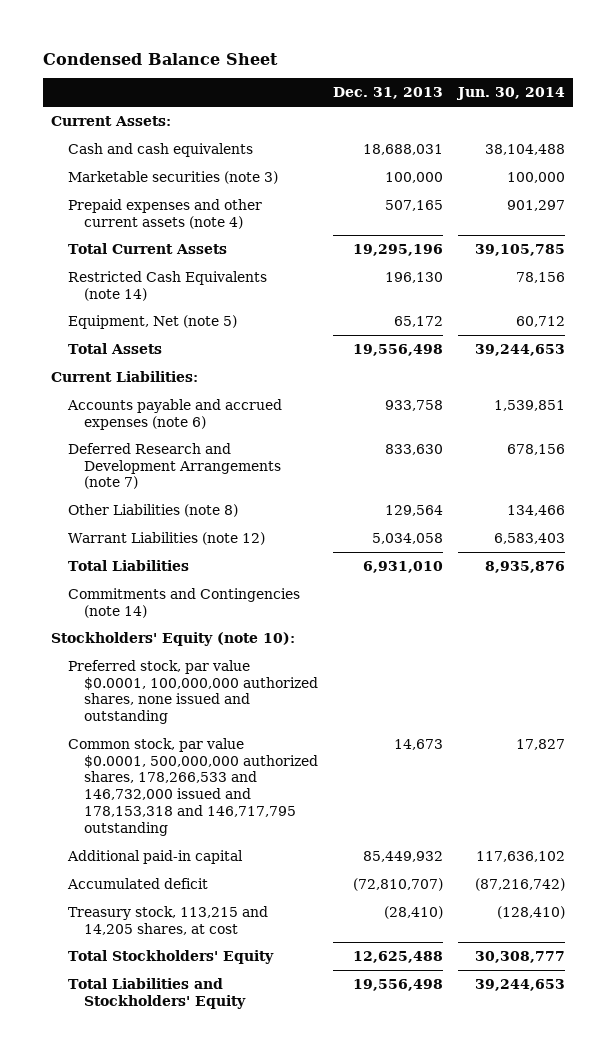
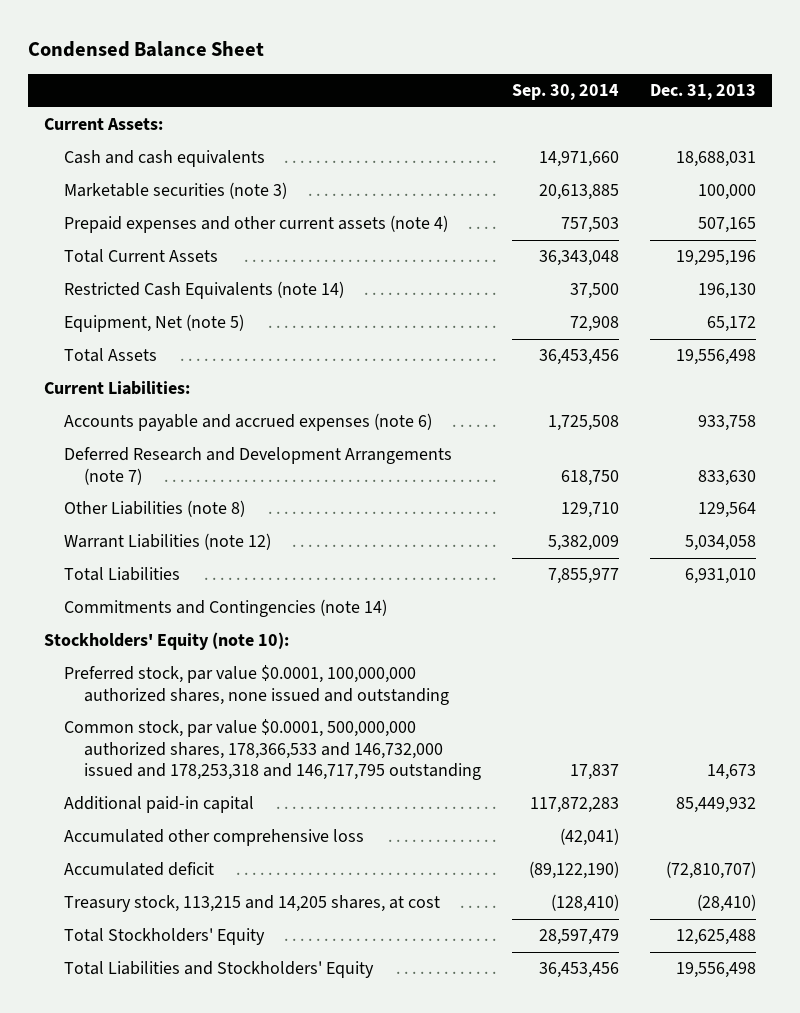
[456,87,566,101] Jun. 30, 2014 -> none
none -> [512,84,620,101] Sep. 30, 2014
[67,737,319,836] Common stock, par value $0.0001, 500,000,000 authorized shares, 178,266,533 and 146,732,000 issued and 178,153,318 and 146,717,795 outstanding -> [63,719,481,781] Common stock, par value $0.0001, 500,000,000 authorized shares, 178,366,533 and 146,732,000 issued and 178,253,318 and 146,717,795 outstanding
none -> [63,829,364,847] Accumulated other comprehensive loss

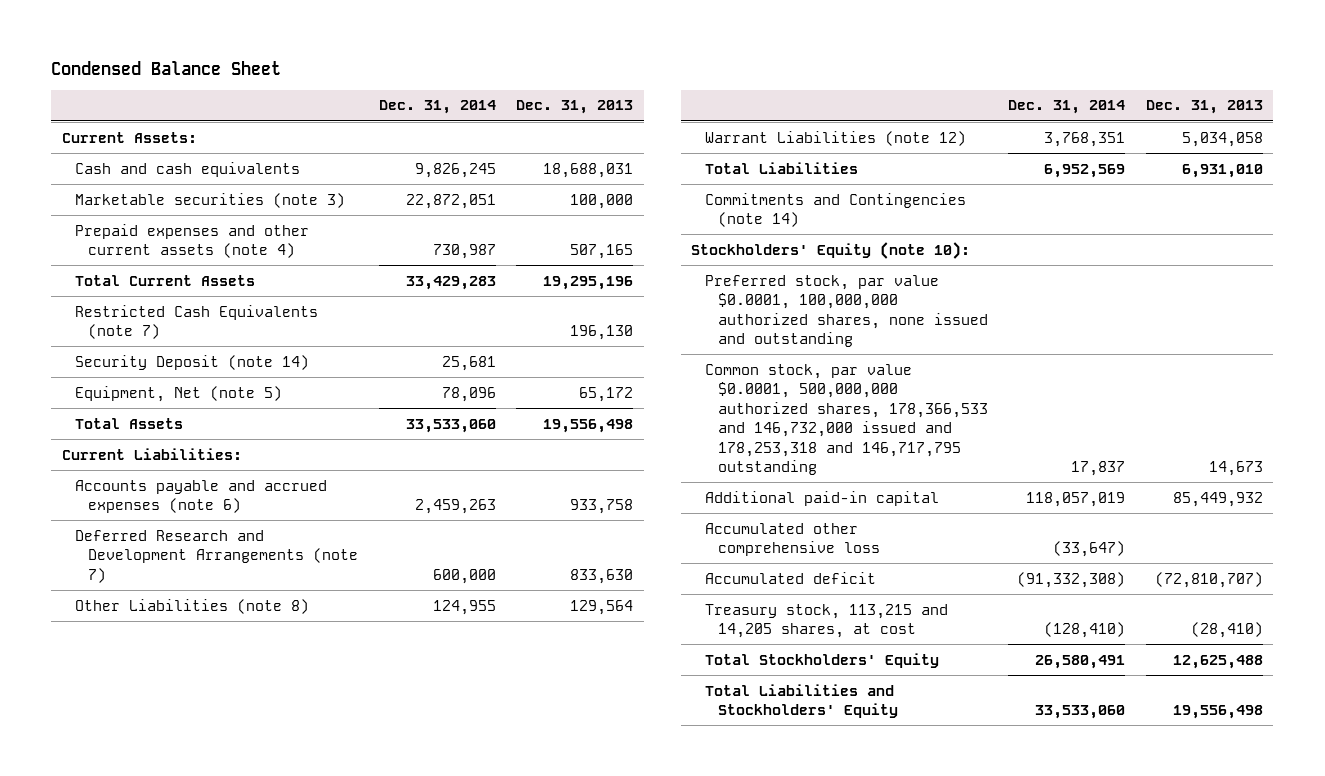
[512,84,620,101] Sep. 30, 2014 -> none
none -> [378,100,496,115] Dec. 31, 2014
[63,281,344,300] Restricted Cash Equivalents (note 14) -> [74,304,318,340] Restricted Cash Equivalents (note 7)
none -> [74,354,309,370] Security Deposit (note 14)

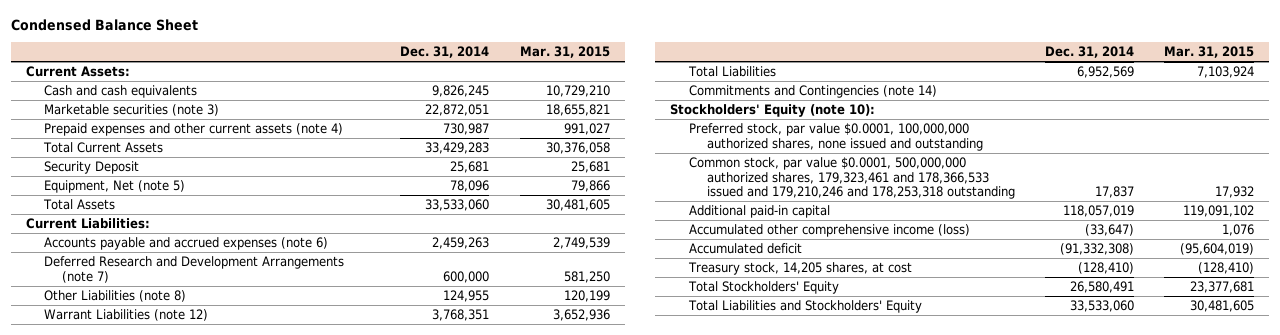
[516,100,634,115] Dec. 31, 2013 -> none
none -> [519,46,610,59] Mar. 31, 2015
[74,304,318,340] Restricted Cash Equivalents (note 7) -> none
[74,354,309,370] Security Deposit (note 14) -> [43,160,139,174] Security Deposit
[704,363,988,476] Common stock, par value $0.0001, 500,000,000 authorized shares, 178,366,533 and 146,732,000 issued and 178,253,318 and 146,717,795 outstanding -> [688,156,1015,200] Common stock, par value $0.0001, 500,000,000 authorized shares, 179,323,461 and 178,366,533 issued and 179,210,246 and 178,253,318 outstanding
[704,522,880,557] Accumulated other comprehensive loss -> [688,223,970,237] Accumulated other comprehensive income (loss)
[704,603,948,639] Treasury stock, 113,215 and 14,205 shares, at cost -> [687,261,912,275] Treasury stock, 14,205 shares, at cost

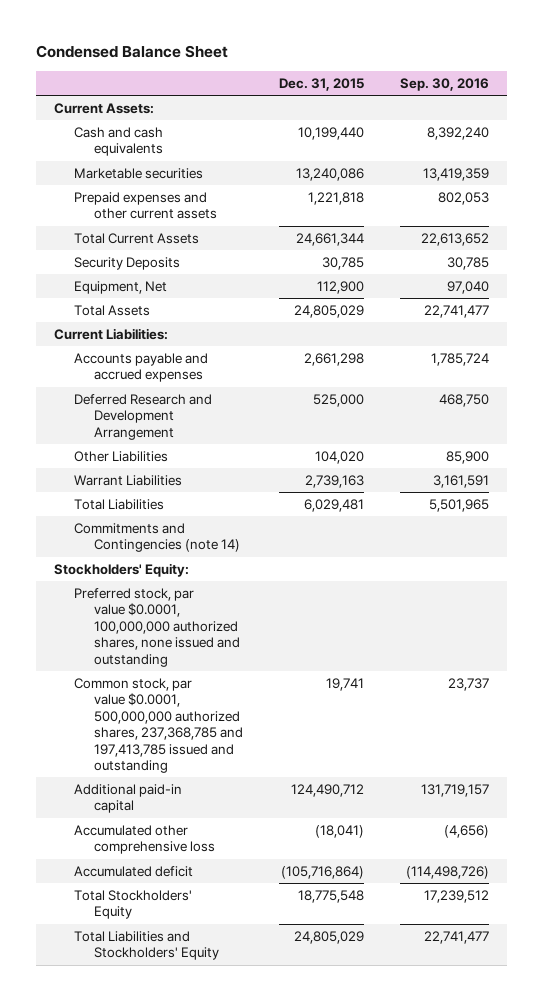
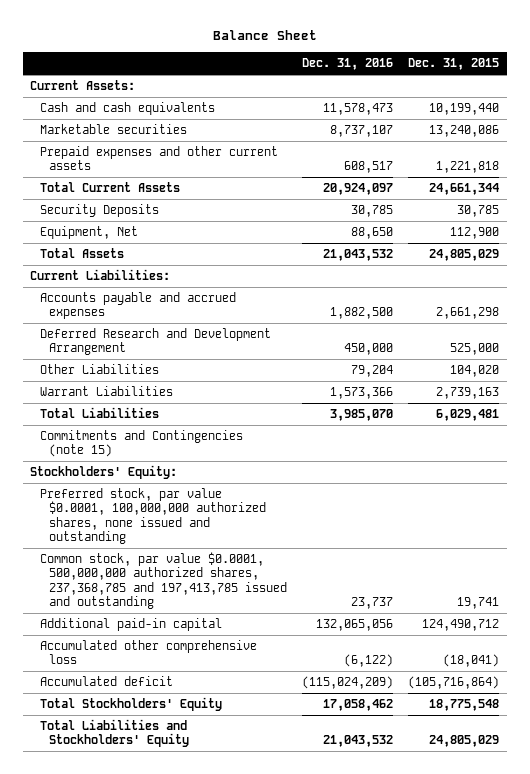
[36,45,229,59] Condensed Balance Sheet -> [212,30,317,41] Balance Sheet
[399,78,489,92] Sep. 30, 2016 -> none
none -> [302,58,394,71] Dec. 31, 2016
[74,523,241,553] Commitments and Contingencies (note 14) -> [39,430,243,458] Commitments and Contingencies (note 15)

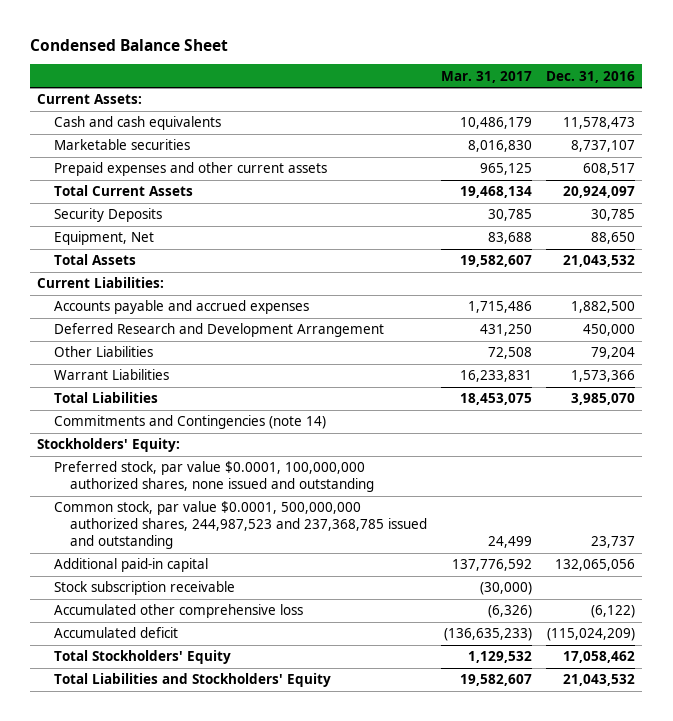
[212,30,317,41] Balance Sheet -> [30,38,229,51] Condensed Balance Sheet
[408,58,500,71] Dec. 31, 2015 -> none
none -> [441,70,533,83] Mar. 31, 2017
[39,430,243,458] Commitments and Contingencies (note 15) -> [53,415,326,430] Commitments and Contingencies (note 14)
[39,552,288,610] Common stock, par value $0.0001, 500,000,000 authorized shares, 237,368,785 and 197,413,785 issued and outstanding -> [53,501,427,550] Common stock, par value $0.0001, 500,000,000 authorized shares, 244,987,523 and 237,368,785 issued and outstanding
none -> [53,581,235,596] Stock subscription receivable

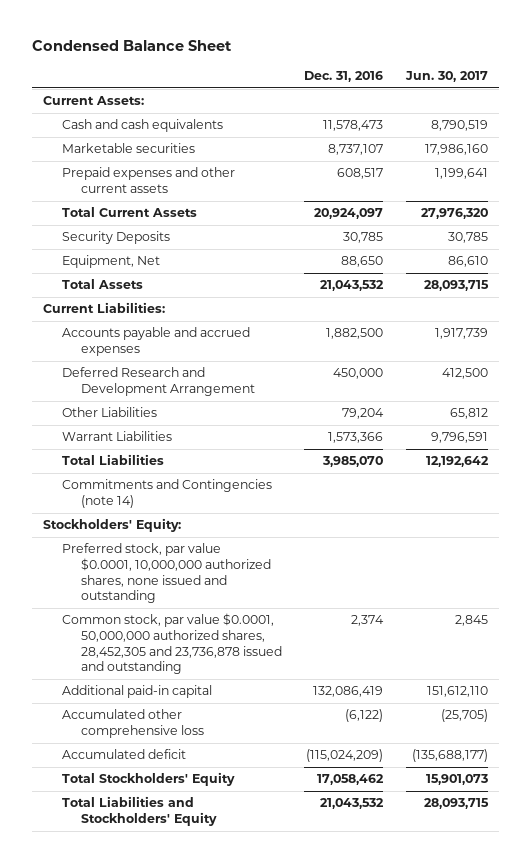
[441,70,533,83] Mar. 31, 2017 -> none
none -> [404,70,488,82] Jun. 30, 2017
[53,581,235,596] Stock subscription receivable -> none
[53,461,374,493] Preferred stock, par value $0.0001, 100,000,000 authorized shares, none issued and outstanding -> [61,543,272,604] Preferred stock, par value $0.0001, 10,000,000 authorized shares, none issued and outstanding
[53,501,427,550] Common stock, par value $0.0001, 500,000,000 authorized shares, 244,987,523 and 237,368,785 issued and outstanding -> [61,613,283,675] Common stock, par value $0.0001, 50,000,000 authorized shares, 28,452,305 and 23,736,878 issued and outstanding
[591,536,636,549] 23,737 -> [351,615,385,627] 2,374
[555,559,636,572] 132,065,056 -> [313,686,384,698] 132,086,419

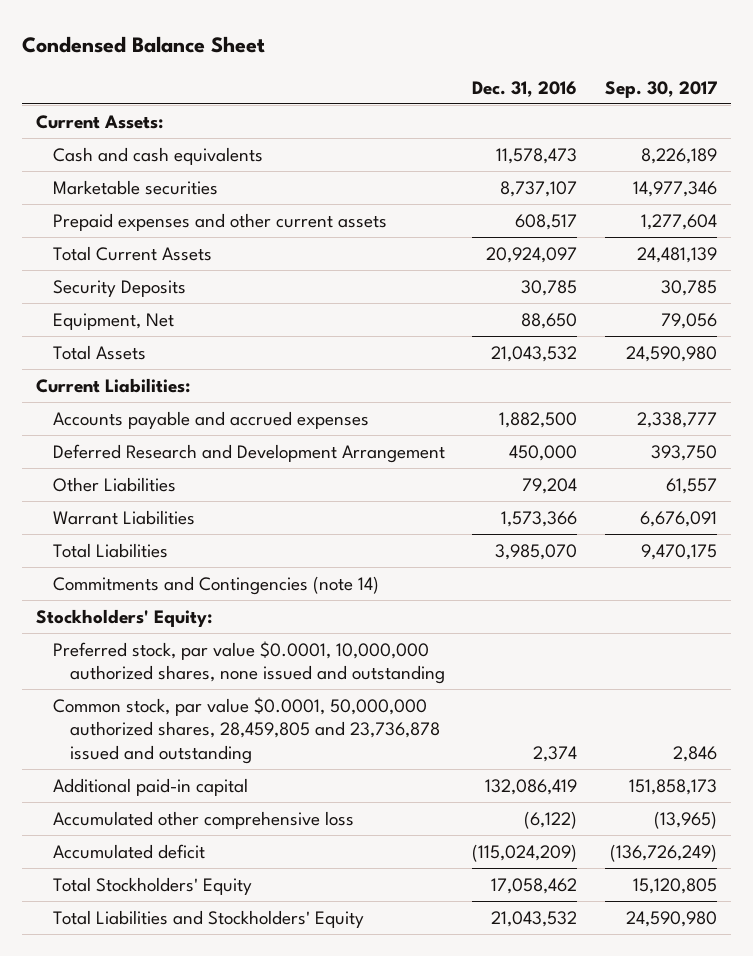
[404,70,488,82] Jun. 30, 2017 -> none
none -> [604,80,717,98] Sep. 30, 2017
[61,613,283,675] Common stock, par value $0.0001, 50,000,000 authorized shares, 28,452,305 and 23,736,878 issued and outstanding -> [52,696,440,764] Common stock, par value $0.0001, 50,000,000 authorized shares, 28,459,805 and 23,736,878 issued and outstanding

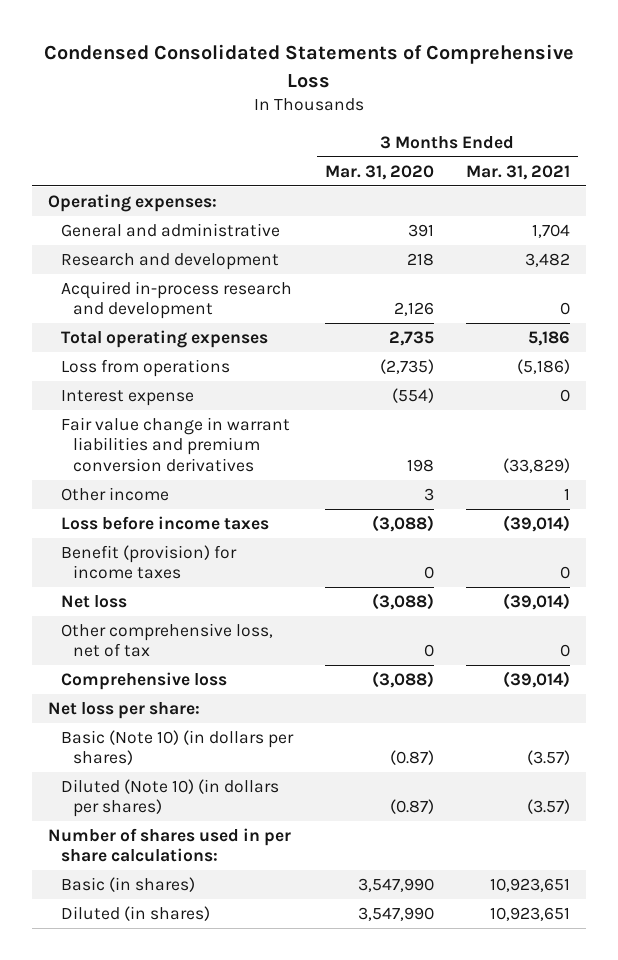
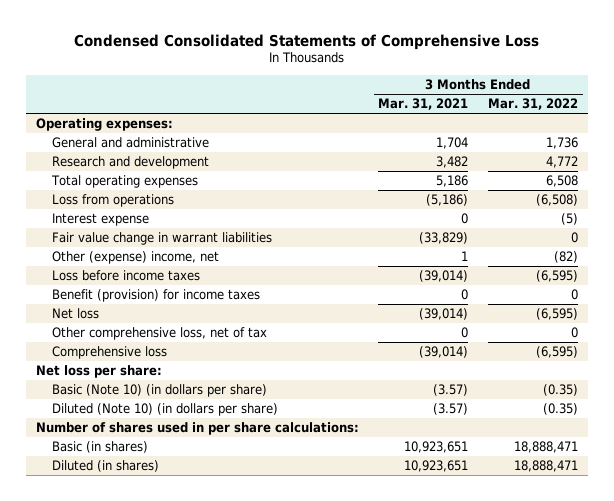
[324,164,434,180] Mar. 31, 2020 -> none
none -> [487,98,578,111] Mar. 31, 2022
[60,281,292,320] Acquired in-process research and development -> none
[60,417,290,472] Fair value change in warrant liabilities and premium conversion derivatives -> [51,232,272,246] Fair value change in warrant liabilities
[60,487,169,502] Other income -> [51,251,219,265] Other (expense) income, net
[60,730,294,766] Basic (Note 10) (in dollars per shares) -> [51,384,267,398] Basic (Note 10) (in dollars per share)
[60,779,279,818] Diluted (Note 10) (in dollars per shares) -> [51,403,278,417] Diluted (Note 10) (in dollars per share)

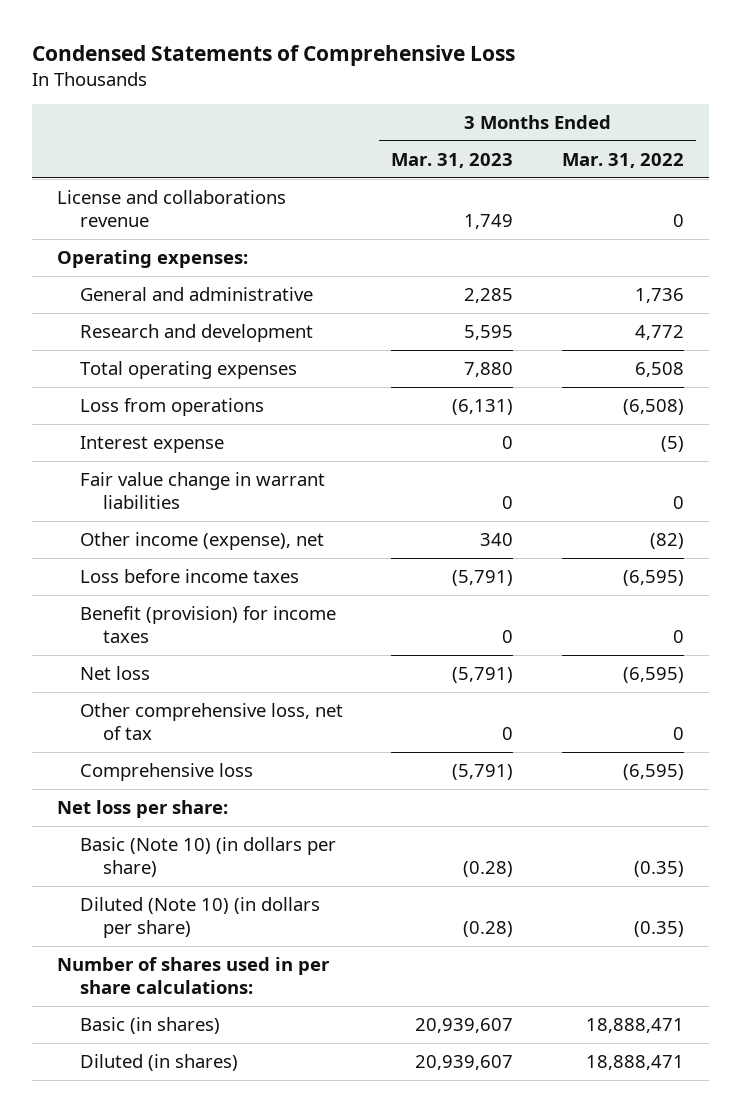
[73,33,539,50] Condensed Consolidated Statements of Comprehensive Loss -> [32,44,516,66] Condensed Statements of Comprehensive Loss
[378,98,469,111] Mar. 31, 2021 -> none
none -> [391,153,514,169] Mar. 31, 2023
none -> [56,190,286,227] License and collaborations revenue
[51,251,219,265] Other (expense) income, net -> [79,532,324,551] Other income (expense), net

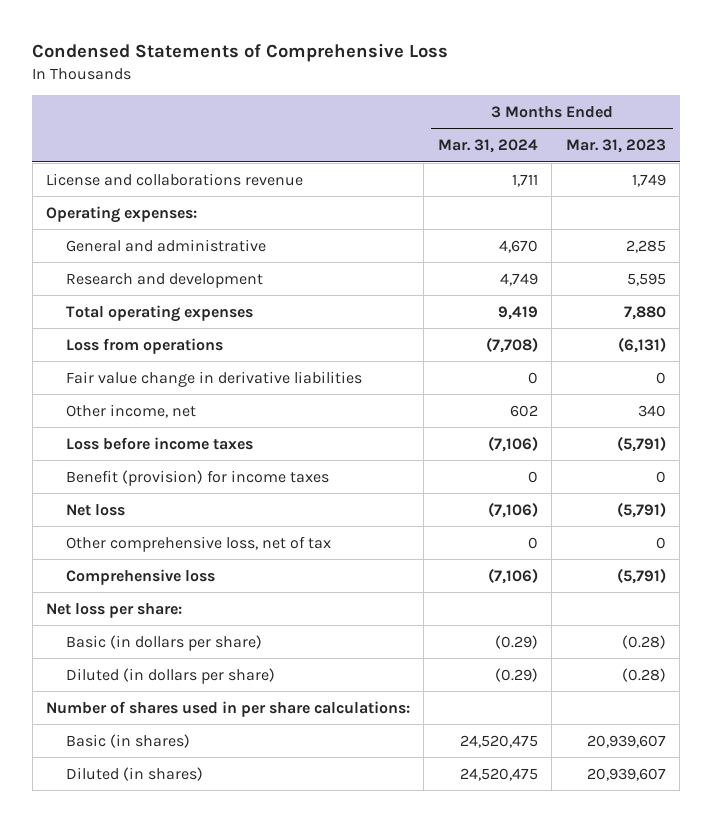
[562,153,685,169] Mar. 31, 2022 -> none
none -> [437,139,538,154] Mar. 31, 2024
[79,436,224,454] Interest expense -> none
[79,472,325,509] Fair value change in warrant liabilities -> [65,370,362,387] Fair value change in derivative liabilities
[79,532,324,551] Other income (expense), net -> [65,403,196,418] Other income, net
[79,837,336,877] Basic (Note 10) (in dollars per share) -> [65,634,262,651] Basic (in dollars per share)
[79,897,320,938] Diluted (Note 10) (in dollars per share) -> [65,667,275,684] Diluted (in dollars per share)

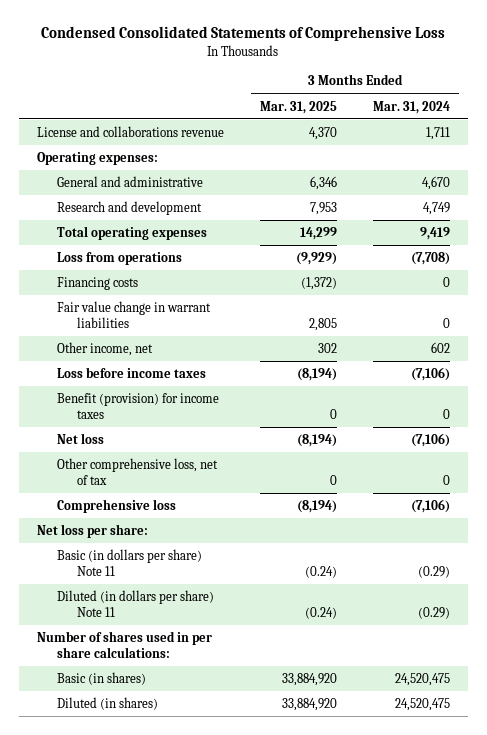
[32,43,449,63] Condensed Statements of Comprehensive Loss -> [41,26,446,42] Condensed Consolidated Statements of Comprehensive Loss
[565,139,666,154] Mar. 31, 2023 -> none
none -> [259,100,337,114] Mar. 31, 2025
none -> [56,276,138,290] Financing costs
[65,370,362,387] Fair value change in derivative liabilities -> [56,300,211,328] Fair value change in warrant liabilities
[65,634,262,651] Basic (in dollars per share) -> [56,548,202,576] Basic (in dollars per share) Note 11
[65,667,275,684] Diluted (in dollars per share) -> [56,589,214,617] Diluted (in dollars per share) Note 11

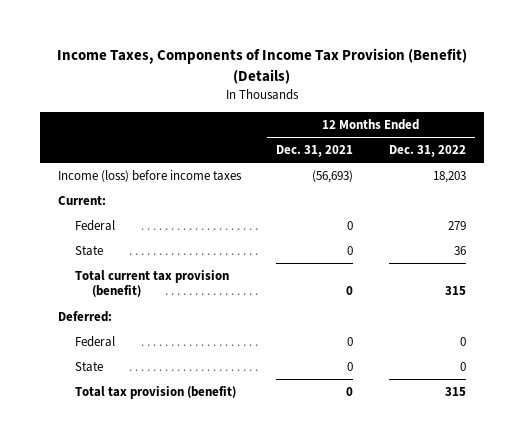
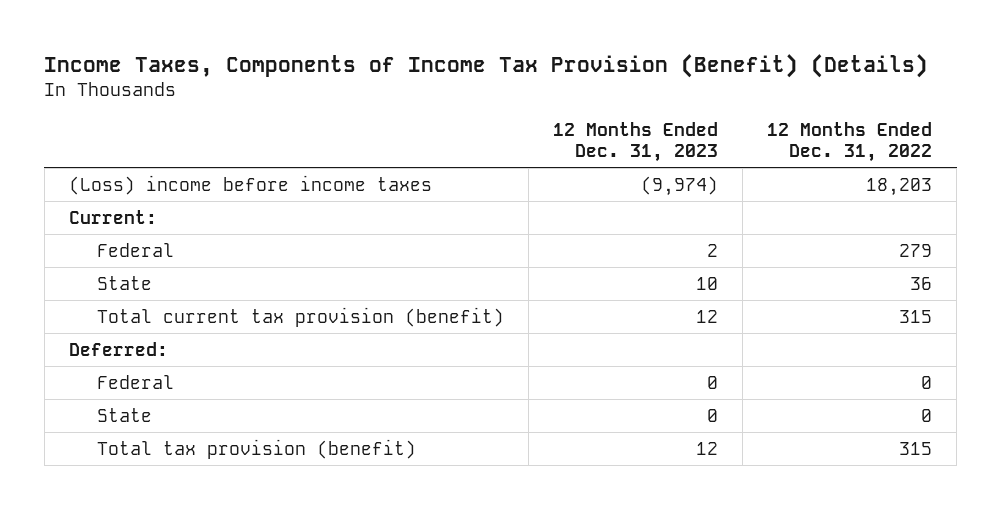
[276,144,354,157] Dec. 31, 2021 -> none
none -> [552,121,718,162] 12 Months Ended Dec. 31, 2023
[57,169,242,182] Income (loss) before income taxes -> [68,174,432,195] (Loss) income before income taxes

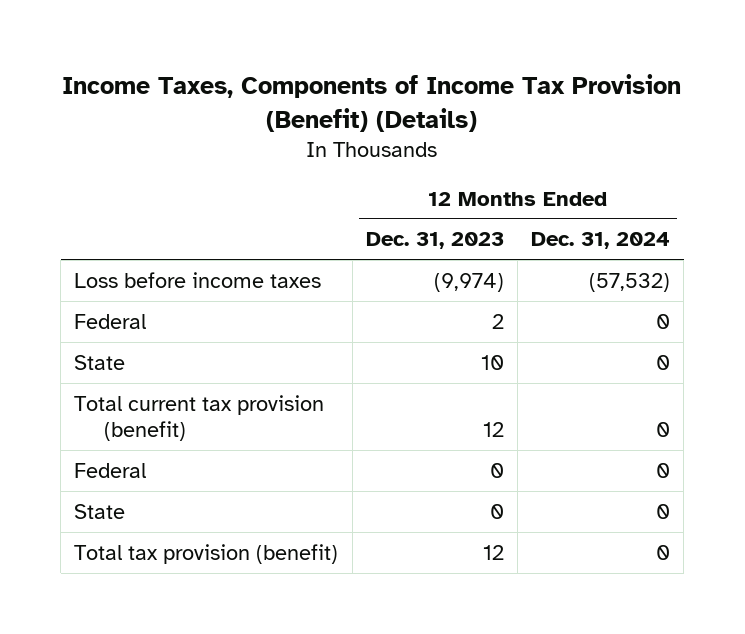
[766,121,932,162] 12 Months Ended Dec. 31, 2022 -> none
none -> [531,232,671,250] Dec. 31, 2024
[68,209,157,224] Current: -> none
[68,174,432,195] (Loss) income before income taxes -> [74,271,322,288] Loss before income taxes
[68,341,168,356] Deferred: -> none

